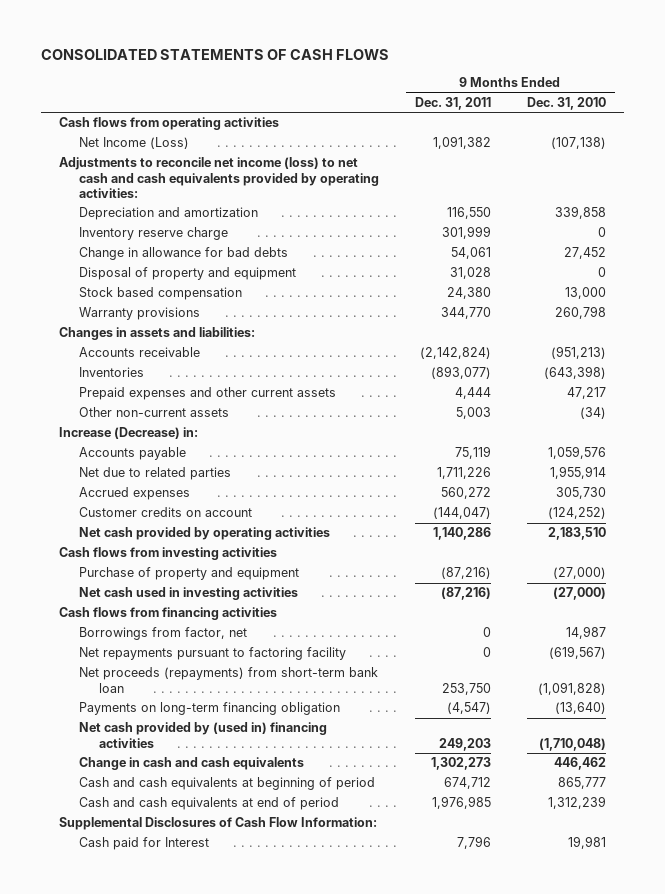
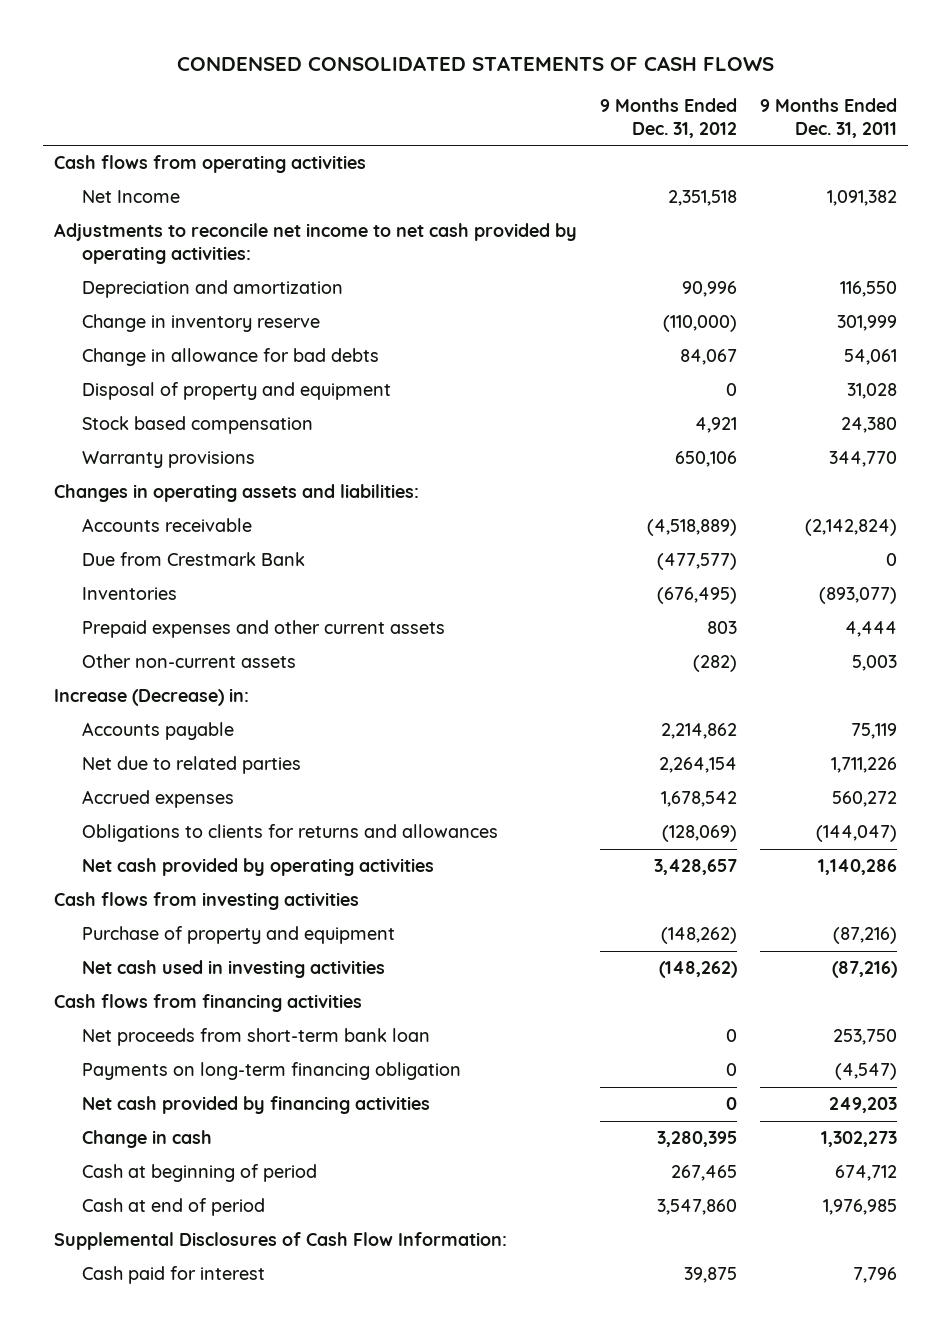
[40,49,389,61] CONSOLIDATED STATEMENTS OF CASH FLOWS -> [176,55,774,71] CONDENSED CONSOLIDATED STATEMENTS OF CASH FLOWS
[526,97,606,111] Dec. 31, 2010 -> none
none -> [600,97,738,138] 9 Months Ended Dec. 31, 2012
[78,137,189,150] Net Income (Loss) -> [82,190,181,204] Net Income
[58,157,379,198] Adjustments to reconcile net income (loss) to net cash and cash equivalents provided by operating activities: -> [54,223,578,265] Adjustments to reconcile net income to net cash provided by operating activities:
[78,227,228,241] Inventory reserve charge -> [82,314,321,333] Change in inventory reserve
[58,327,255,341] Changes in assets and liabilities: -> [54,484,420,503] Changes in operating assets and liabilities:
none -> [82,552,306,567] Due from Crestmark Bank
[78,507,252,518] Customer credits on account -> [82,824,499,843] Obligations to clients for returns and allowances
[78,627,247,641] Borrowings from factor, net -> none
[78,647,346,661] Net repayments pursuant to factoring facility -> none
[78,667,378,693] Net proceeds (repayments) from short-term bank loan -> [82,1028,431,1047] Net proceeds from short-term bank loan
[78,722,327,748] Net cash provided by (used in) financing activities -> [82,1096,431,1115] Net cash provided by financing activities
[78,757,304,771] Change in cash and cash equivalents -> [82,1130,213,1149] Change in cash
[78,777,375,791] Cash and cash equivalents at beginning of period -> [82,1164,318,1183] Cash at beginning of period
[78,797,339,811] Cash and cash equivalents at end of period -> [82,1198,266,1217] Cash at end of period
[78,837,209,851] Cash paid for Interest -> [82,1266,266,1285] Cash paid for interest

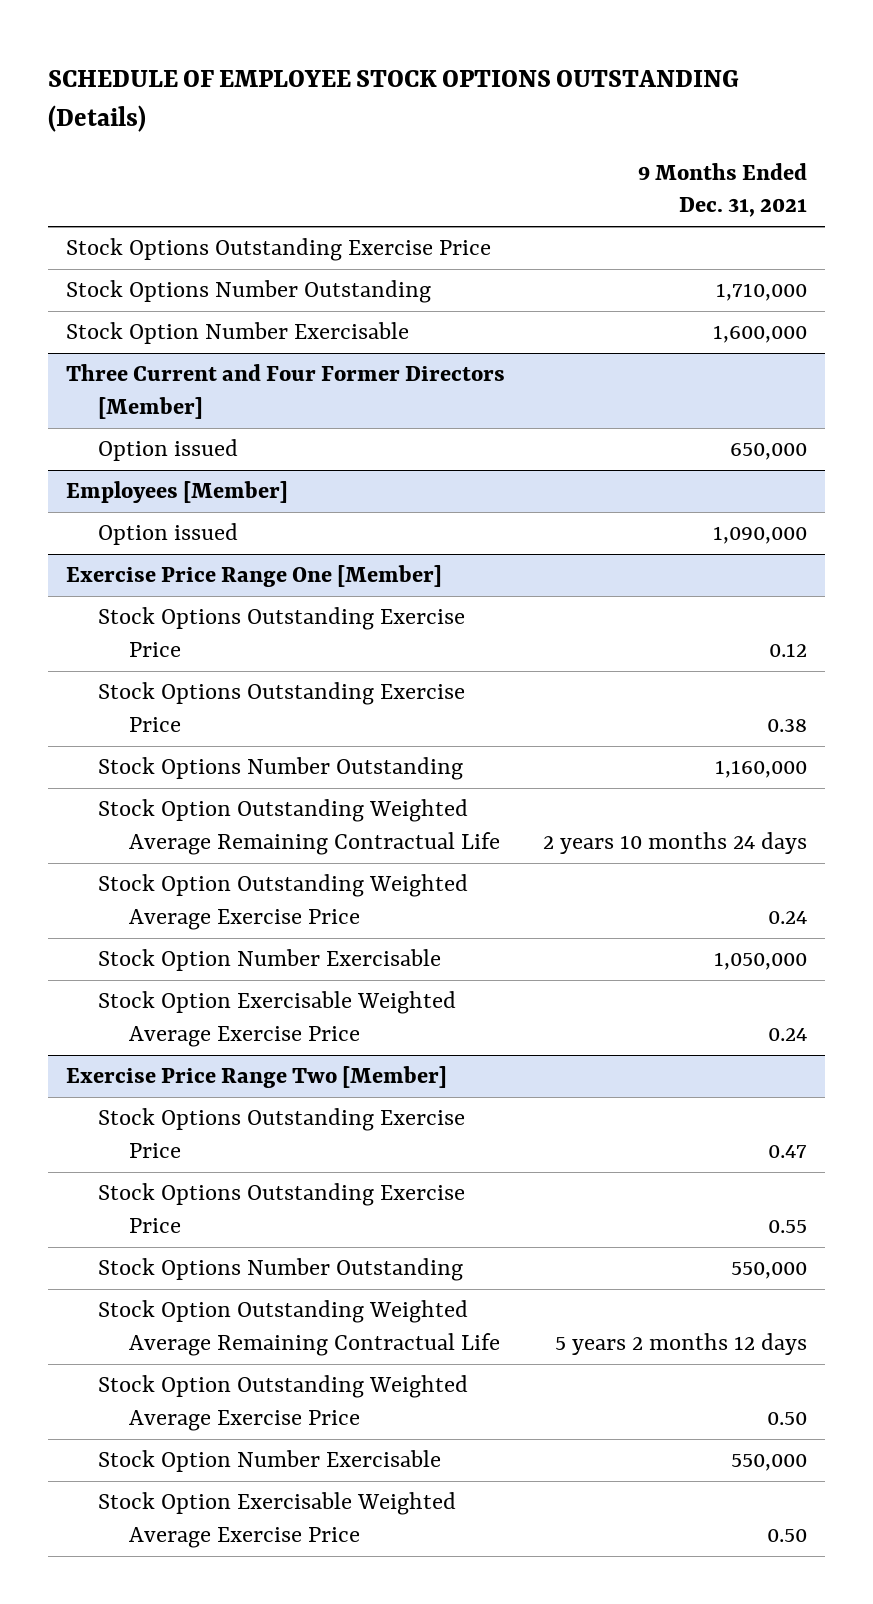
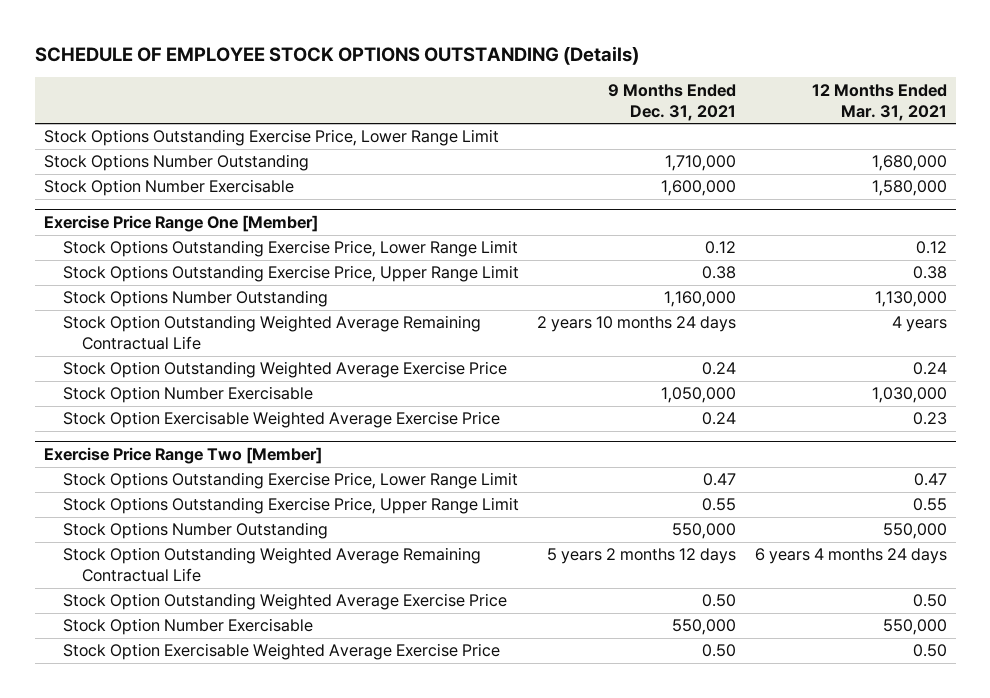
none -> [811,83,947,121] 12 Months Ended Mar. 31, 2021
[66,238,492,262] Stock Options Outstanding Exercise Price -> [43,129,499,147] Stock Options Outstanding Exercise Price, Lower Range Limit
[66,364,506,419] Three Current and Four Former Directors [Member] -> none
[97,439,238,462] Option issued -> none
[66,481,289,504] Employees [Member] -> none
[97,523,238,546] Option issued -> none
[97,607,465,657] Stock Options Outstanding Exercise Price -> [62,240,518,258] Stock Options Outstanding Exercise Price, Lower Range Limit
[97,682,465,732] Stock Options Outstanding Exercise Price -> [62,265,519,283] Stock Options Outstanding Exercise Price, Upper Range Limit
[97,1108,465,1158] Stock Options Outstanding Exercise Price -> [62,472,518,490] Stock Options Outstanding Exercise Price, Lower Range Limit
[97,1183,465,1233] Stock Options Outstanding Exercise Price -> [62,497,519,515] Stock Options Outstanding Exercise Price, Upper Range Limit

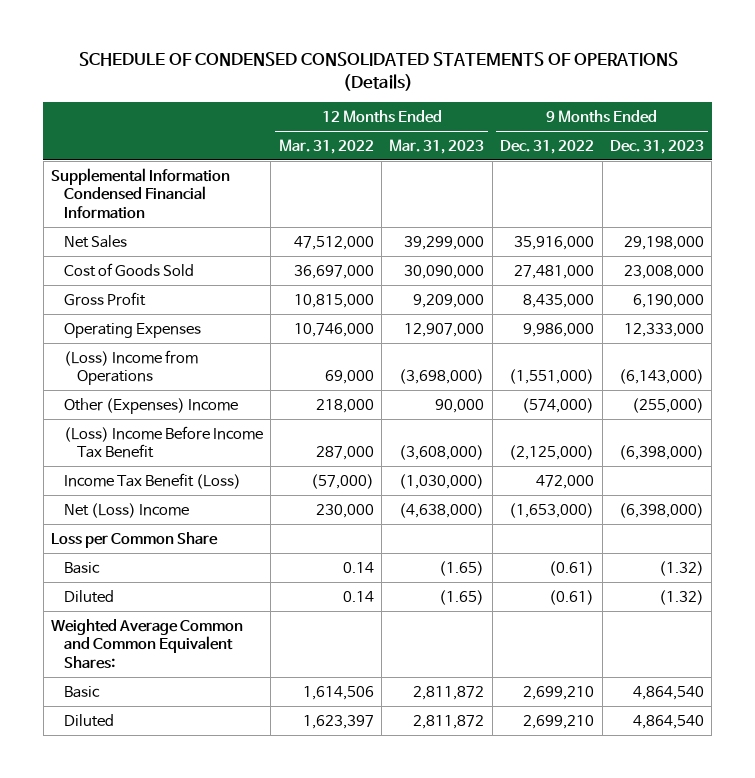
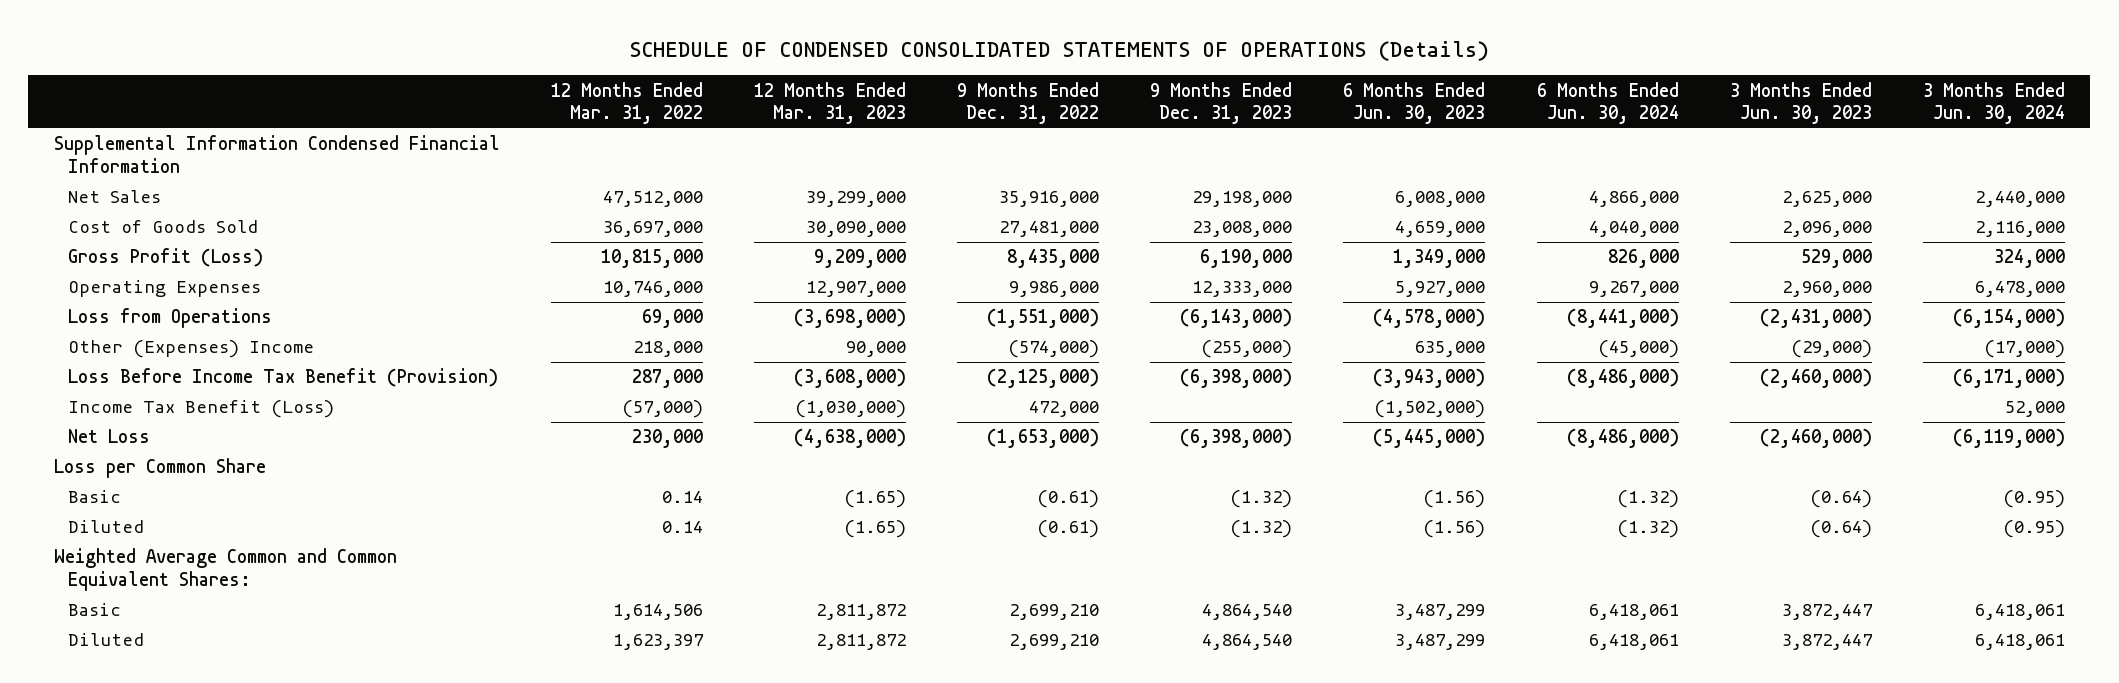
none -> [1343,81,1486,125] 6 Months Ended Jun. 30, 2023
none -> [1536,81,1679,125] 6 Months Ended Jun. 30, 2024
none -> [1729,81,1872,125] 3 Months Ended Jun. 30, 2023
none -> [1922,81,2065,125] 3 Months Ended Jun. 30, 2024
[63,291,146,306] Gross Profit -> [67,248,263,268] Gross Profit (Loss)
[63,349,198,386] (Loss) Income from Operations -> [67,308,272,329] Loss from Operations
[63,425,263,459] (Loss) Income Before Income Tax Benefit -> [67,368,498,388] Loss Before Income Tax Benefit (Provision)
[63,502,189,518] Net (Loss) Income -> [67,429,150,444] Net Loss

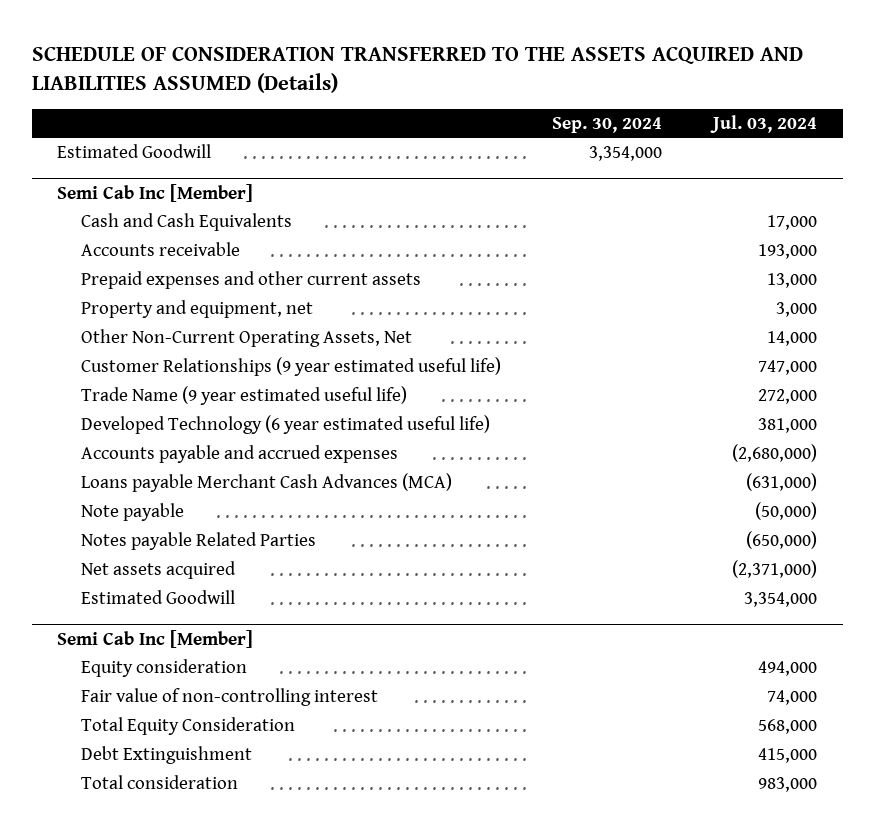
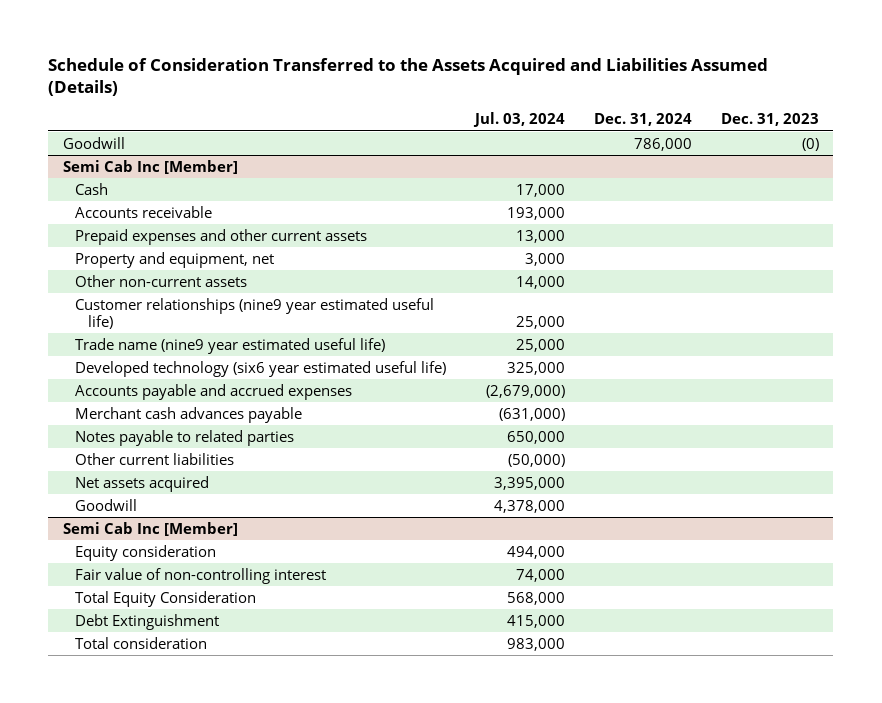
[31,45,803,93] SCHEDULE OF CONSIDERATION TRANSFERRED TO THE ASSETS ACQUIRED AND LIABILITIES ASSUMED (Details) -> [48,57,769,97] Schedule of Consideration Transferred to the Assets Acquired and Liabilities Assumed (Details)
[552,116,663,133] Sep. 30, 2024 -> none
none -> [593,113,692,127] Dec. 31, 2024
none -> [720,113,819,127] Dec. 31, 2023
[57,144,212,159] Estimated Goodwill -> [62,136,125,149] Goodwill
[81,213,293,232] Cash and Cash Equivalents -> [75,182,109,195] Cash
[81,503,185,522] Note payable -> none
[81,329,413,348] Other Non-Current Operating Assets, Net -> [75,274,248,287] Other non-current assets
[81,357,502,377] Customer Relationships (9 year estimated useful life) -> [75,297,435,330] Customer relationships (nine9 year estimated useful life)
[758,360,818,376] 747,000 -> [516,316,566,330] 25,000
[81,386,408,406] Trade Name (9 year estimated useful life) -> [75,337,386,354] Trade name (nine9 year estimated useful life)
[758,389,818,405] 272,000 -> [516,338,566,352] 25,000
[81,415,491,435] Developed Technology (6 year estimated useful life) -> [75,360,447,377] Developed technology (six6 year estimated useful life)
[758,418,818,434] 381,000 -> [507,361,566,375] 325,000
[732,444,818,463] (2,680,000) -> [486,384,566,398] (2,679,000)
[81,473,453,493] Loans payable Merchant Cash Advances (MCA) -> [75,406,303,423] Merchant cash advances payable
[81,532,317,551] Notes payable Related Parties -> [75,429,295,446] Notes payable to related parties
[746,531,818,550] (650,000) -> [507,430,566,444] 650,000
none -> [75,452,235,465] Other current liabilities
[732,560,818,579] (2,371,000) -> [494,476,566,490] 3,395,000
[81,590,236,605] Estimated Goodwill -> [75,498,138,511] Goodwill
[744,592,818,608] 3,354,000 -> [494,499,566,513] 4,378,000

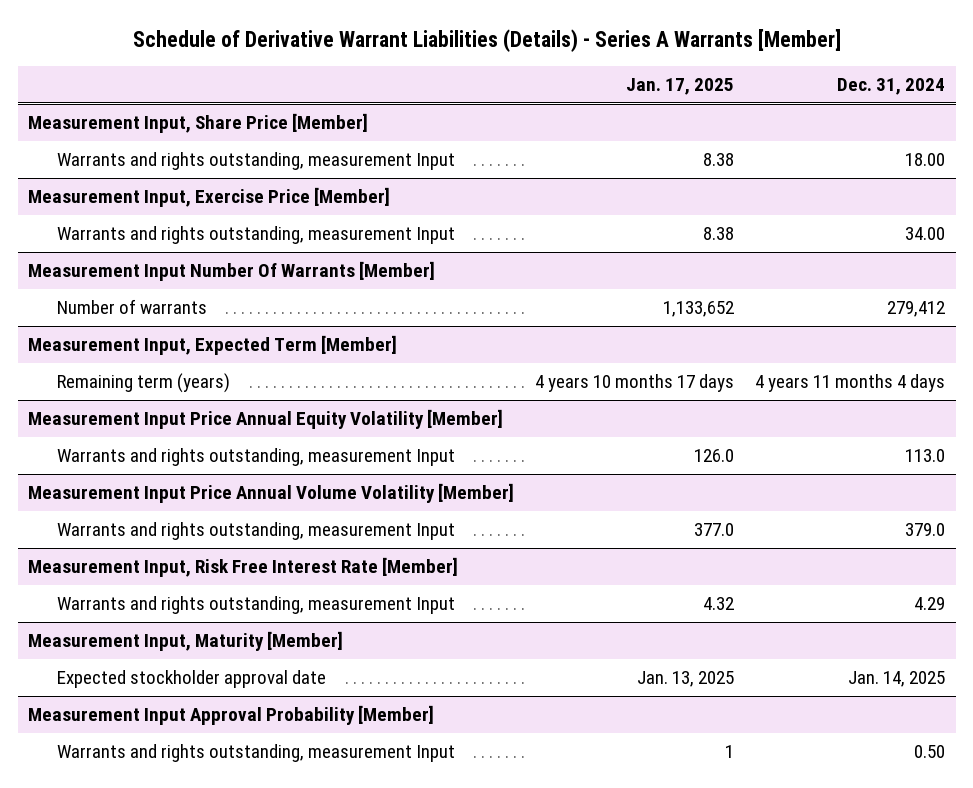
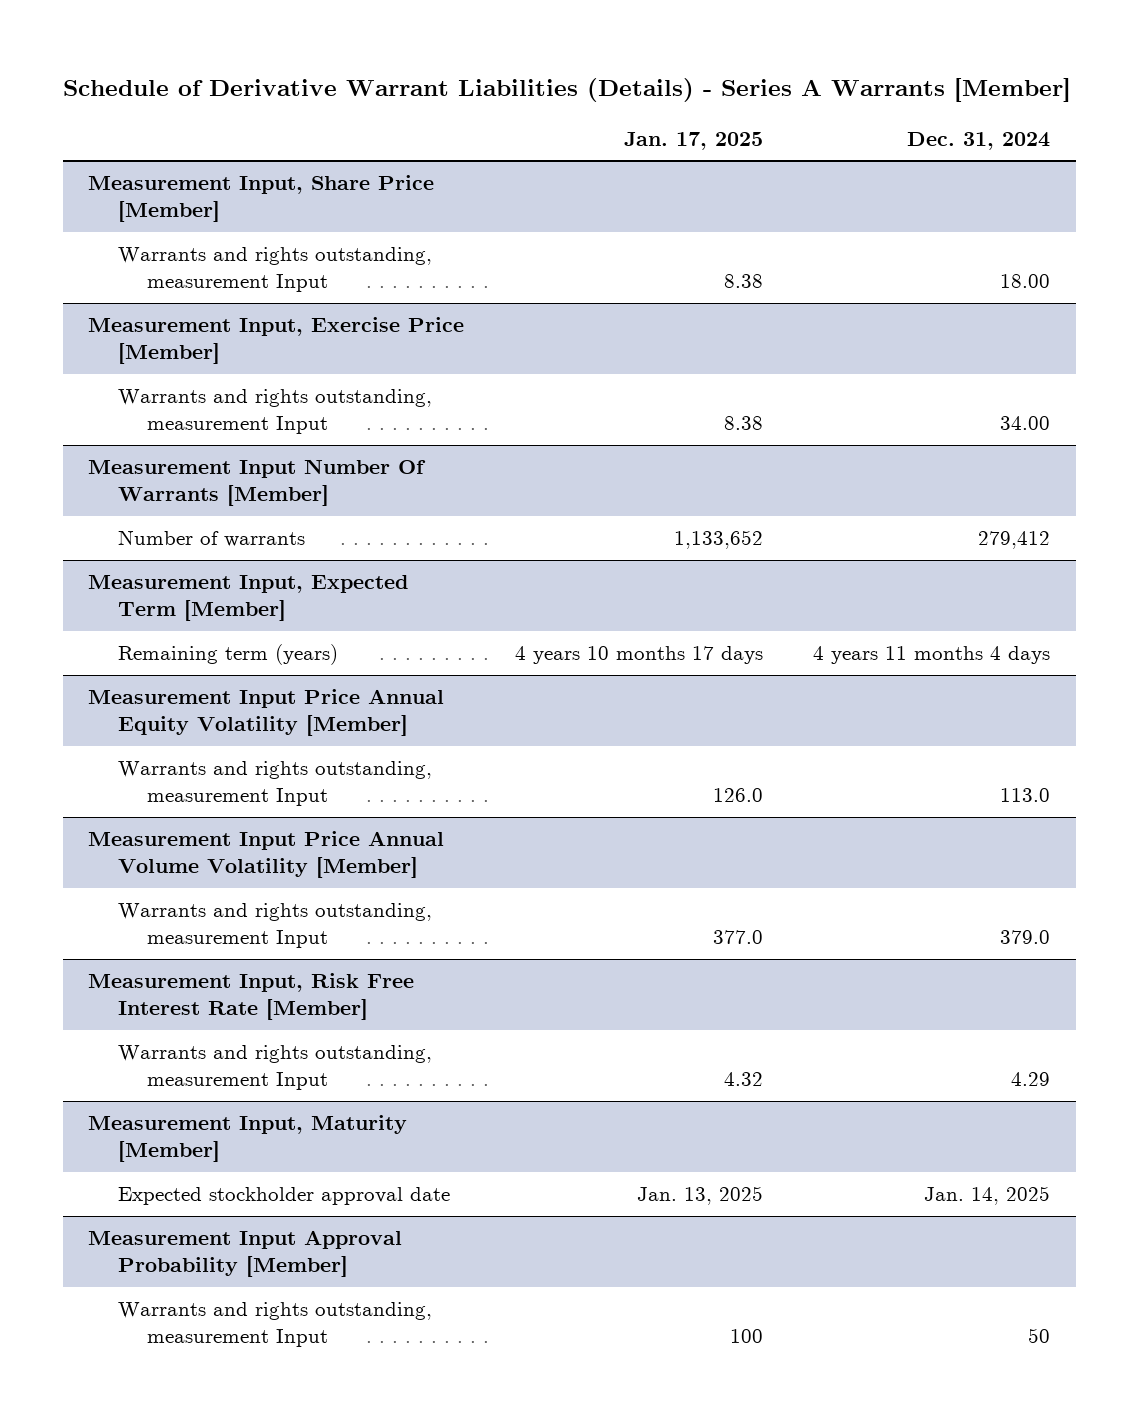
[725,745,735,759] 1 -> [729,1329,763,1344] 100
[914,745,946,759] 0.50 -> [1028,1328,1051,1344] 50

